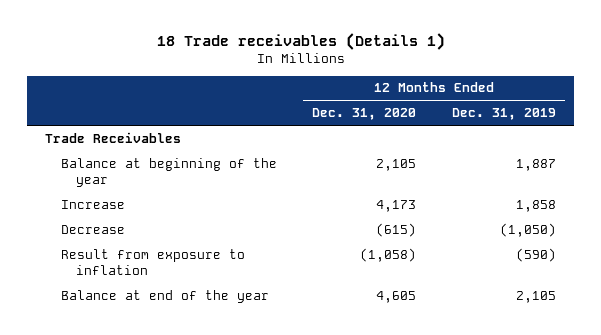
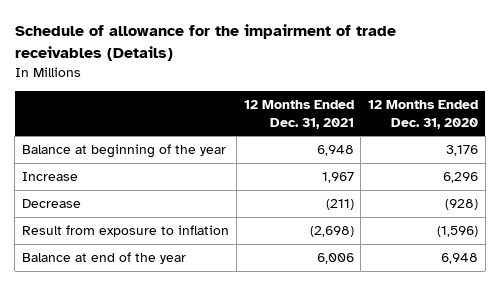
[156,33,445,51] 18 Trade receivables (Details 1) -> [14,24,396,61] Schedule of allowance for the impairment of trade receivables (Details)
[452,108,557,121] Dec. 31, 2019 -> none
none -> [243,99,354,129] 12 Months Ended Dec. 31, 2021
[44,131,181,143] Trade Receivables -> none
[376,158,417,171] 2,105 -> [445,145,478,157] 3,176
[376,199,417,212] 4,173 -> [442,172,478,184] 6,296
[376,222,417,237] (615) -> [444,199,478,211] (928)
[360,247,417,262] (1,058) -> [436,226,478,238] (1,596)
[376,290,417,303] 4,605 -> [440,253,478,265] 6,948

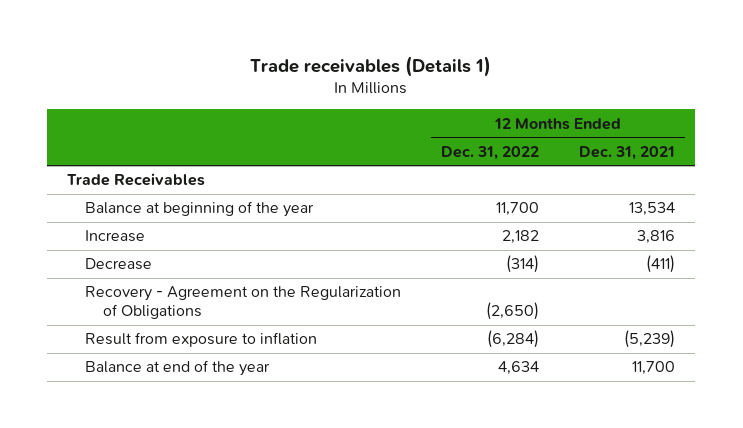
[14,24,396,61] Schedule of allowance for the impairment of trade receivables (Details) -> [250,55,492,77] Trade receivables (Details 1)
[367,99,478,129] 12 Months Ended Dec. 31, 2020 -> none
none -> [441,145,540,160] Dec. 31, 2022
none -> [67,173,206,187] Trade Receivables
[316,145,354,157] 6,948 -> [629,202,676,217] 13,534
[321,172,354,184] 1,967 -> [637,230,676,245] 3,816
[325,199,354,211] (211) -> [646,255,676,274] (411)
none -> [85,286,402,320] Recovery - Agreement on the Regularization of Obligations
[309,226,354,238] (2,698) -> [624,330,676,349] (5,239)
[316,253,354,265] 6,006 -> [632,361,676,376] 11,700

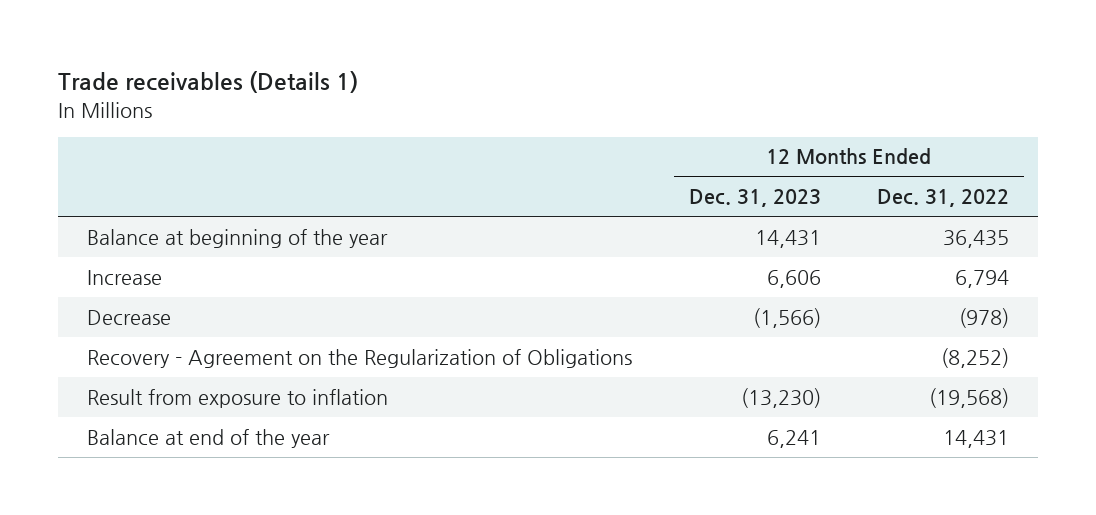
[579,145,676,160] Dec. 31, 2021 -> none
none -> [688,189,821,208] Dec. 31, 2023
[67,173,206,187] Trade Receivables -> none
[496,202,540,217] 11,700 -> [943,229,1010,248] 36,435
[502,230,540,245] 2,182 -> [955,269,1010,288] 6,794
[506,255,540,274] (314) -> [959,307,1010,328] (978)
[486,302,540,321] (2,650) -> [941,347,1010,368] (8,252)
[487,330,540,349] (6,284) -> [929,387,1010,408] (19,568)
[498,361,540,376] 4,634 -> [943,429,1010,448] 14,431

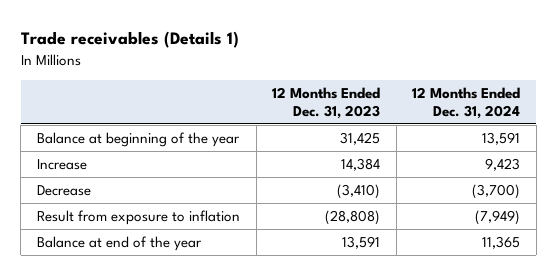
[877,189,1010,208] Dec. 31, 2022 -> none
none -> [412,86,521,119] 12 Months Ended Dec. 31, 2024
[86,348,632,368] Recovery - Agreement on the Regularization of Obligations -> none
[754,229,821,248] 14,431 -> [340,131,381,145] 31,425
[766,269,821,288] 6,606 -> [341,157,381,171] 14,384
[752,307,821,328] (1,566) -> [337,183,381,199] (3,410)
[740,387,821,408] (13,230) -> [325,209,381,225] (28,808)
[766,429,821,448] 6,241 -> [342,235,381,249] 13,591

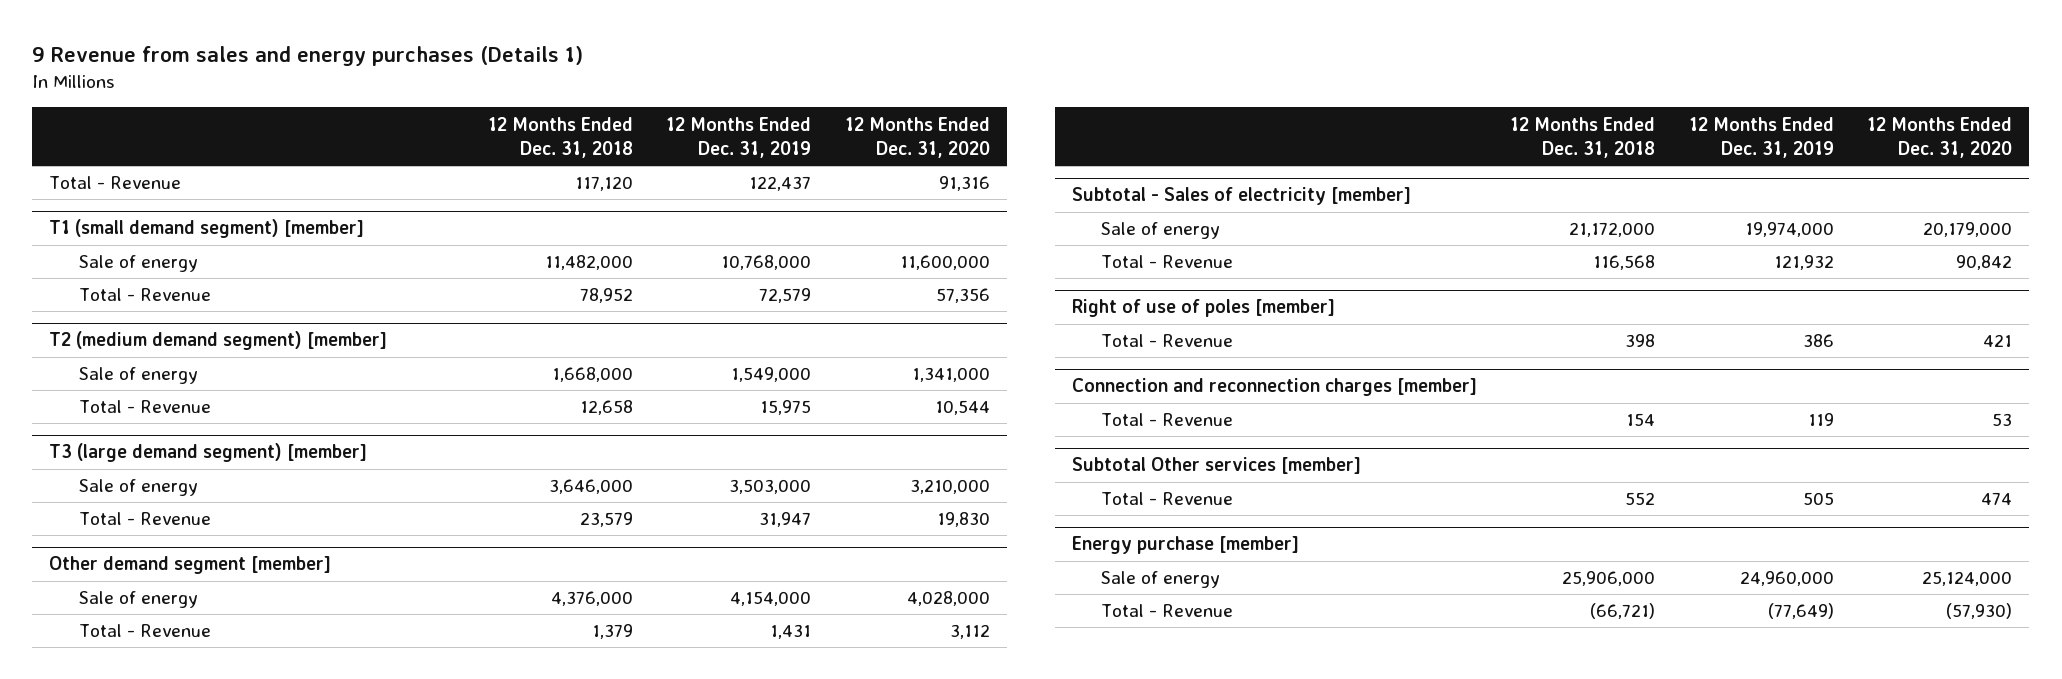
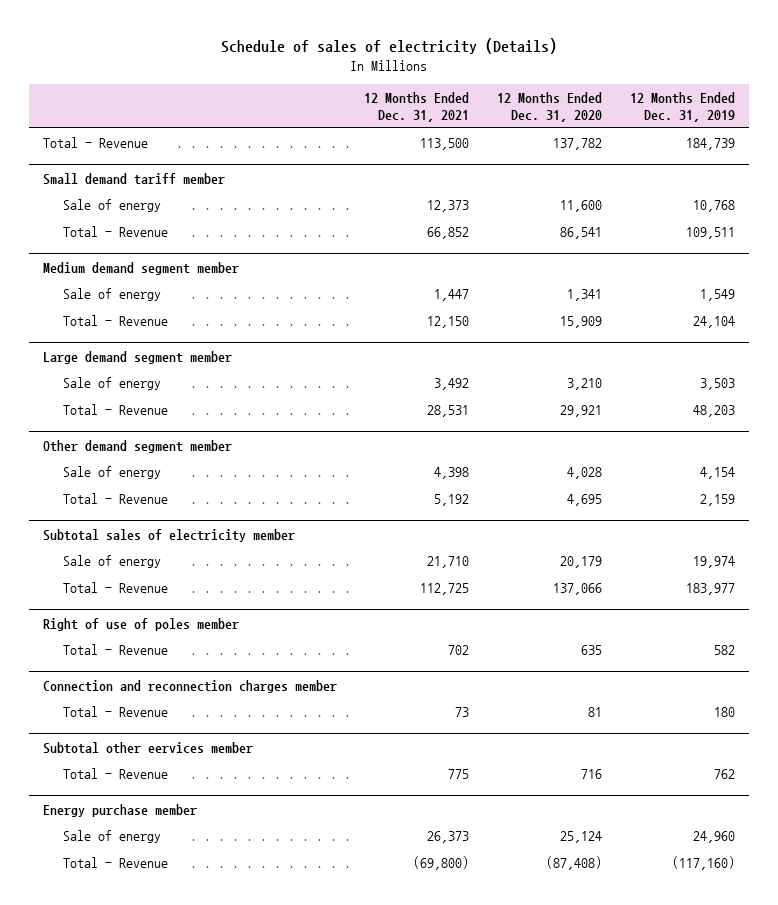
[32,46,584,67] 9 Revenue from sales and energy purchases (Details 1) -> [220,37,557,54] Schedule of sales of electricity (Details)
[487,116,633,158] 12 Months Ended Dec. 31, 2018 -> none
none -> [364,91,470,122] 12 Months Ended Dec. 31, 2021
[749,176,812,192] 122,437 -> [686,137,736,150] 184,739
[938,176,990,192] 91,316 -> [553,137,603,150] 137,782
[49,219,365,239] T1 (small demand segment) [member] -> [42,172,225,185] Small demand tariff member
[721,255,812,271] 10,768,000 -> [693,199,736,212] 10,768
[899,255,990,271] 11,600,000 -> [560,199,603,212] 11,600
[759,288,812,304] 72,579 -> [686,226,736,239] 109,511
[935,288,990,304] 57,356 -> [560,226,603,239] 86,541
[49,331,388,351] T2 (medium demand segment) [member] -> [42,261,239,275] Medium demand segment member
[731,367,812,383] 1,549,000 -> [700,288,736,301] 1,549
[911,367,990,383] 1,341,000 -> [567,288,603,301] 1,341
[760,400,812,416] 15,975 -> [693,315,736,328] 24,104
[934,400,990,416] 10,544 -> [560,315,603,328] 15,909
[49,443,368,463] T3 (large demand segment) [member] -> [42,350,232,364] Large demand segment member
[729,479,812,495] 3,503,000 -> [700,377,736,390] 3,503
[909,479,990,495] 3,210,000 -> [567,377,603,390] 3,210
[759,512,812,528] 31,947 -> [693,404,736,417] 48,203
[936,512,990,528] 19,830 -> [560,404,603,417] 29,921
[49,556,332,575] Other demand segment [member] -> [42,439,232,453] Other demand segment member
[730,591,812,607] 4,154,000 -> [700,466,736,479] 4,154
[906,591,990,607] 4,028,000 -> [567,466,603,479] 4,028
[770,624,812,640] 1,431 -> [700,493,736,506] 2,159
[949,624,990,640] 3,112 -> [567,493,603,506] 4,695
[1071,187,1411,206] Subtotal - Sales of electricity [member] -> [42,528,295,542] Subtotal sales of electricity member
[1744,222,1834,238] 19,974,000 -> [693,555,736,568] 19,974
[1923,222,2013,238] 20,179,000 -> [560,555,603,568] 20,179
[1773,255,1834,271] 121,932 -> [686,582,736,595] 183,977
[1956,255,2013,271] 90,842 -> [553,582,603,595] 137,066
[1071,299,1335,318] Right of use of poles [member] -> [42,617,239,631] Right of use of poles member
[1802,334,1834,348] 386 -> [714,644,736,655] 582
[1983,334,2013,348] 421 -> [581,644,603,655] 635
[1071,378,1477,397] Connection and reconnection charges [member] -> [42,679,337,693] Connection and reconnection charges member
[1807,413,1834,427] 119 -> [714,706,736,717] 180
[1992,413,2013,427] 53 -> [588,706,603,717] 81
[1071,457,1361,475] Subtotal Other services [member] -> [42,741,253,754] Subtotal other eervices member
[1802,492,1834,506] 505 -> [714,768,736,779] 762
[1981,492,2013,506] 474 -> [581,768,603,779] 716
[1071,536,1299,555] Energy purchase [member] -> [42,803,197,817] Energy purchase member
[1739,571,1834,587] 24,960,000 -> [693,830,736,843] 24,960
[1922,571,2013,587] 25,124,000 -> [560,830,603,843] 25,124
[1767,603,1834,620] (77,649) -> [672,855,736,870] (117,160)
[1946,603,2013,620] (57,930) -> [546,855,603,870] (87,408)

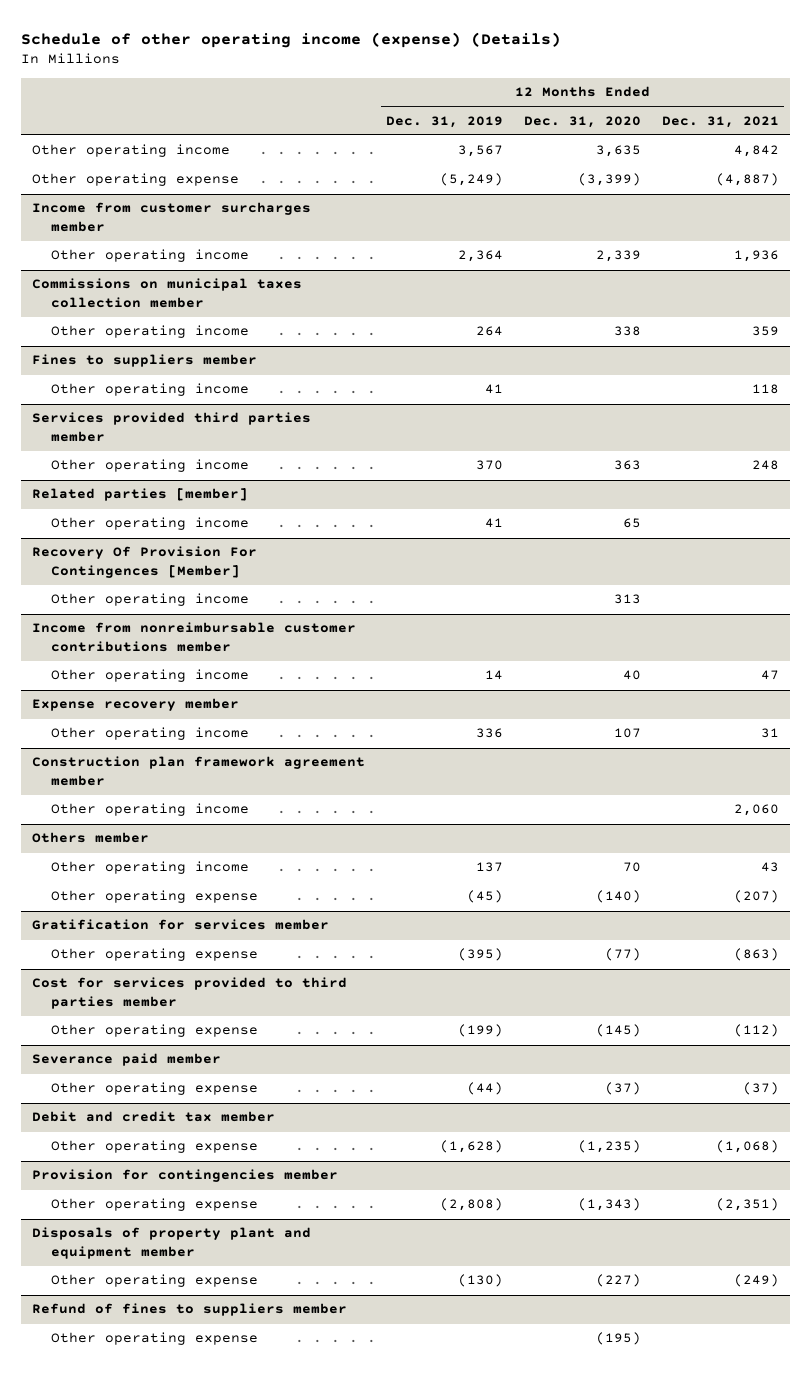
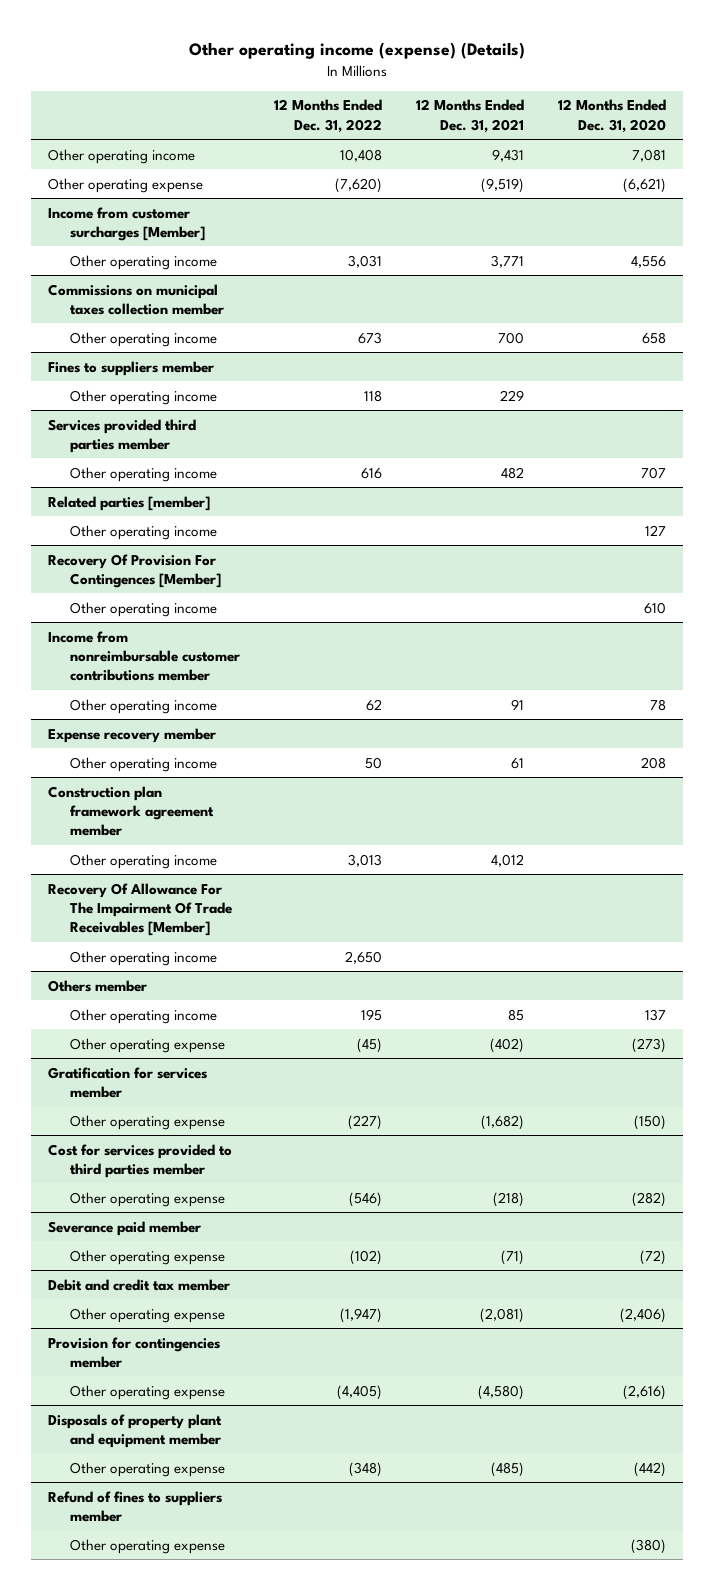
[21,31,562,48] Schedule of other operating income (expense) (Details) -> [188,41,525,59] Other operating income (expense) (Details)
[386,115,504,128] Dec. 31, 2019 -> none
none -> [274,99,383,133] 12 Months Ended Dec. 31, 2022
[596,145,642,158] 3,635 -> [631,148,666,162] 7,081
[734,145,780,158] 4,842 -> [491,148,524,162] 9,431
[578,173,642,187] (3,399) -> [622,177,666,193] (6,621)
[716,173,780,187] (4,887) -> [480,177,524,193] (9,519)
[32,202,312,233] Income from customer surcharges member -> [48,206,206,241] Income from customer surcharges [Member]
[596,250,642,263] 2,339 -> [630,255,666,268] 4,556
[734,250,780,263] 1,936 -> [490,254,524,268] 3,771
[614,326,642,337] 338 -> [641,331,666,344] 658
[752,326,780,337] 359 -> [497,331,524,344] 700
[752,384,780,395] 118 -> [499,389,524,401] 229
[614,460,642,471] 363 -> [640,466,666,479] 707
[752,460,780,471] 248 -> [500,466,524,479] 482
[623,518,642,529] 65 -> [644,524,666,536] 127
[614,594,642,605] 313 -> [643,601,666,614] 610
[623,670,642,681] 40 -> [649,698,666,711] 78
[761,670,780,681] 47 -> [510,698,524,710] 91
[614,728,642,739] 107 -> [640,756,666,769] 208
[761,728,780,739] 31 -> [510,757,524,769] 61
[734,804,780,817] 2,060 -> [490,853,524,867] 4,012
none -> [48,882,233,937] Recovery Of Allowance For The Impairment Of Trade Receivables [Member]
none -> [70,950,218,966] Other operating income
[623,862,642,873] 70 -> [644,1008,666,1021] 137
[761,862,780,873] 43 -> [507,1008,524,1021] 85
[596,890,642,904] (140) -> [631,1037,666,1053] (273)
[734,890,780,904] (207) -> [489,1037,524,1053] (402)
[605,948,642,962] (77) -> [633,1114,666,1130] (150)
[734,948,780,962] (863) -> [480,1114,524,1130] (1,682)
[596,1024,642,1038] (145) -> [631,1191,666,1207] (282)
[734,1024,780,1038] (112) -> [492,1191,524,1207] (218)
[605,1082,642,1096] (37) -> [639,1249,666,1265] (72)
[743,1082,780,1096] (37) -> [500,1249,524,1265] (71)
[578,1140,642,1154] (1,235) -> [619,1307,666,1323] (2,406)
[716,1140,780,1154] (1,068) -> [479,1307,524,1323] (2,081)
[578,1198,642,1212] (1,343) -> [622,1384,666,1400] (2,616)
[716,1198,780,1212] (2,351) -> [477,1384,524,1400] (4,580)
[596,1274,642,1288] (227) -> [633,1461,666,1477] (442)
[734,1274,780,1288] (249) -> [490,1461,524,1477] (485)
[596,1332,642,1346] (195) -> [630,1538,666,1554] (380)

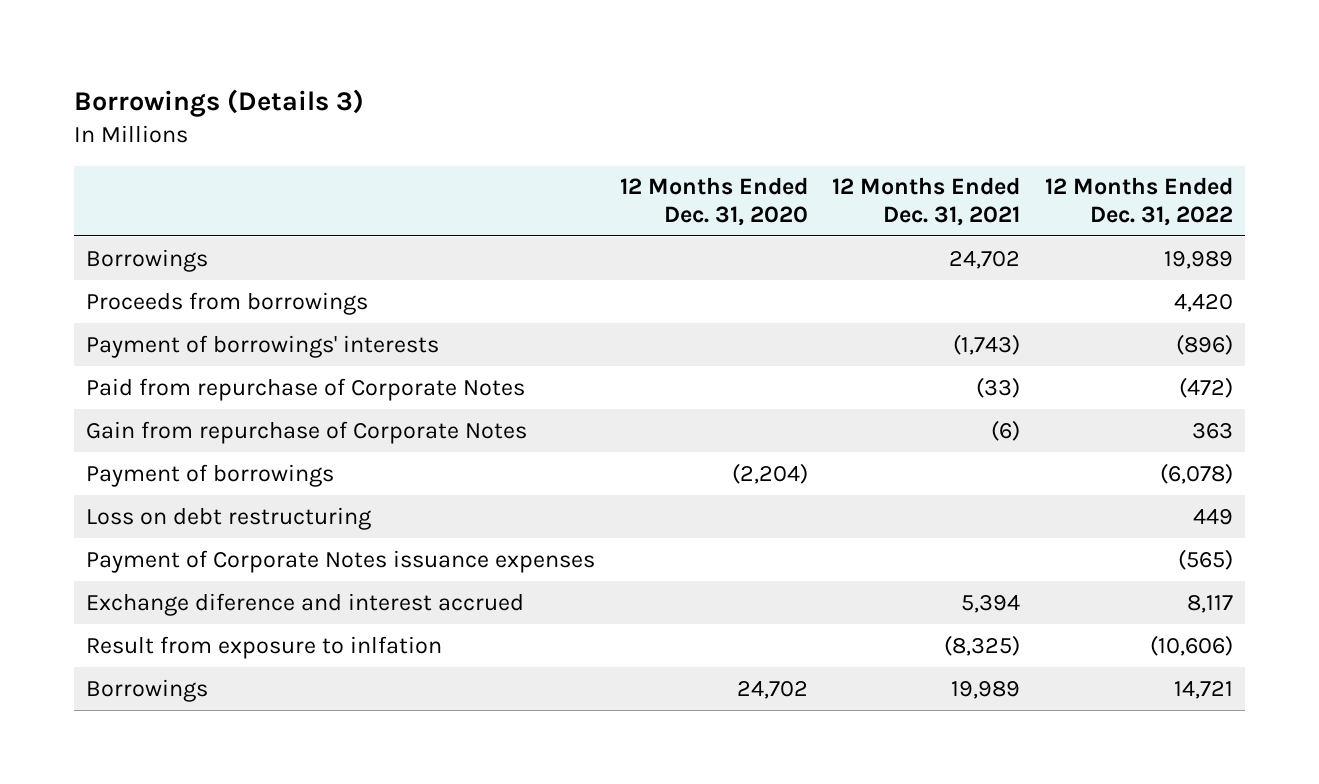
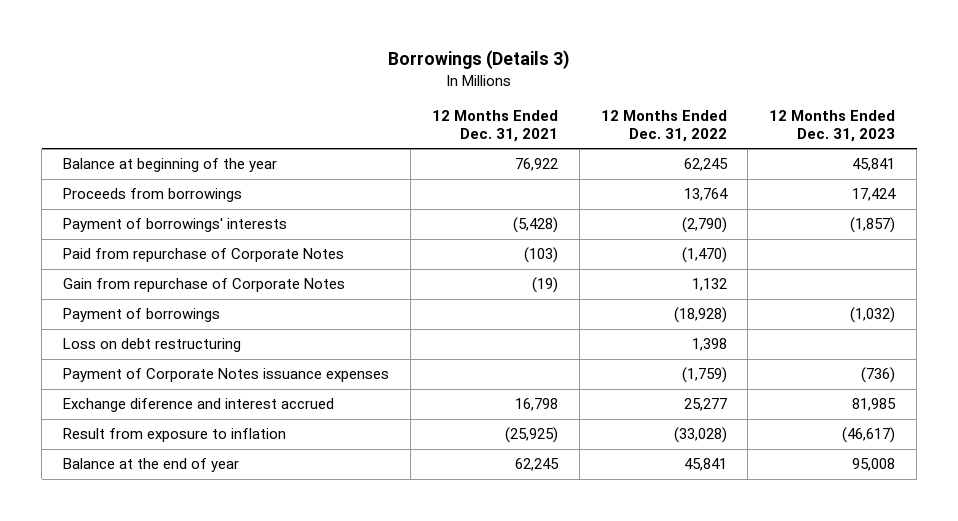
[619,177,808,227] 12 Months Ended Dec. 31, 2020 -> none
none -> [769,110,896,142] 12 Months Ended Dec. 31, 2023
[86,248,209,272] Borrowings -> none
[86,678,209,702] Borrowings -> none
none -> [63,158,278,173] Balance at beginning of the year
[1173,293,1233,312] 4,420 -> [683,188,728,202] 13,764
[953,333,1021,355] (1,743) -> [512,217,558,234] (5,428)
[1175,333,1233,355] (896) -> [681,217,727,234] (2,790)
[976,376,1021,398] (33) -> [523,247,558,264] (103)
[1178,376,1233,398] (472) -> [681,247,727,264] (1,470)
[991,419,1021,441] (6) -> [531,277,558,294] (19)
[1191,422,1233,439] 363 -> [691,278,727,292] 1,132
[1159,462,1233,484] (6,078) -> [673,307,727,324] (18,928)
[1192,508,1233,525] 449 -> [691,338,727,352] 1,398
[1177,548,1233,570] (565) -> [681,367,727,384] (1,759)
[961,594,1021,613] 5,394 -> [514,398,558,412] 16,798
[1186,594,1233,613] 8,117 -> [683,398,727,412] 25,277
[86,635,443,659] Result from exposure to inlfation -> [63,428,287,443] Result from exposure to inflation
[944,634,1021,656] (8,325) -> [504,427,558,444] (25,925)
[1149,634,1233,656] (10,606) -> [673,427,727,444] (33,028)
none -> [63,458,240,473] Balance at the end of year

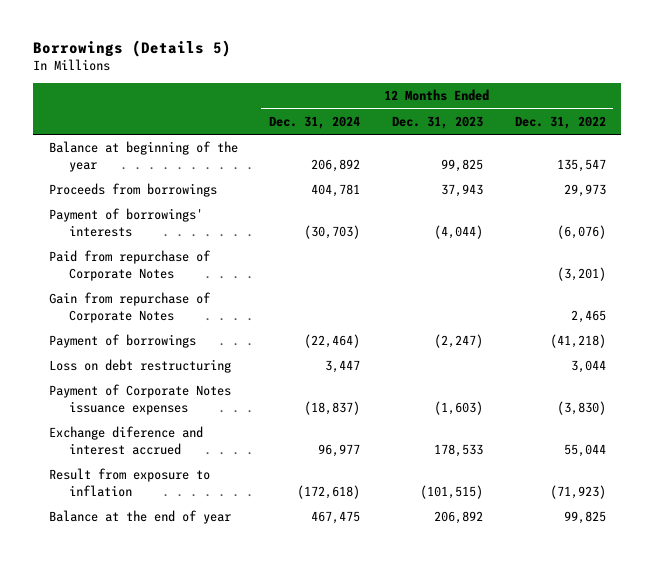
[388,50,571,70] Borrowings (Details 3) -> [32,39,231,57] Borrowings (Details 5)
[431,110,558,142] 12 Months Ended Dec. 31, 2021 -> none
none -> [269,115,361,129] Dec. 31, 2024
[683,158,728,172] 62,245 -> [556,158,606,172] 135,547
[852,158,896,172] 45,841 -> [440,158,483,172] 99,825
[683,188,728,202] 13,764 -> [563,184,606,198] 29,973
[852,188,897,202] 17,424 -> [440,184,483,198] 37,943
[681,217,727,234] (2,790) -> [556,224,606,239] (6,076)
[850,217,896,234] (1,857) -> [433,224,483,239] (4,044)
[681,247,727,264] (1,470) -> [556,266,606,281] (3,201)
[691,278,727,292] 1,132 -> [570,309,606,323] 2,465
[673,307,727,324] (18,928) -> [549,334,606,349] (41,218)
[850,307,896,324] (1,032) -> [433,334,483,349] (2,247)
[691,338,727,352] 1,398 -> [570,360,606,374] 3,044
[681,367,727,384] (1,759) -> [556,400,606,415] (3,830)
[861,367,896,384] (736) -> [433,400,483,415] (1,603)
[683,398,727,412] 25,277 -> [563,443,606,457] 55,044
[852,398,897,412] 81,985 -> [433,443,483,457] 178,533
[673,427,727,444] (33,028) -> [549,484,606,499] (71,923)
[842,427,896,444] (46,617) -> [419,484,483,499] (101,515)
[683,458,727,472] 45,841 -> [563,511,606,525] 99,825
[852,458,896,472] 95,008 -> [433,511,483,525] 206,892

